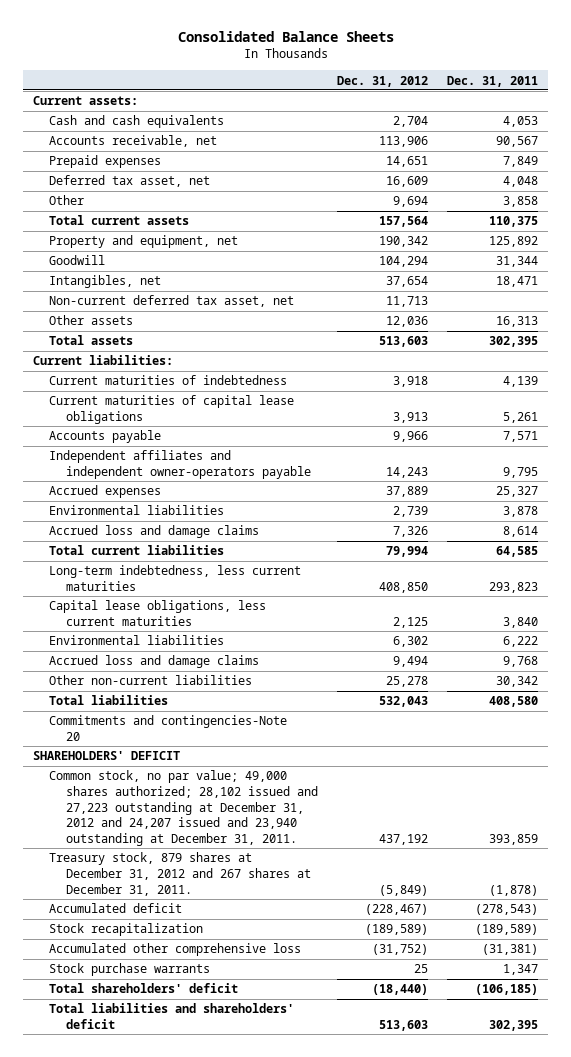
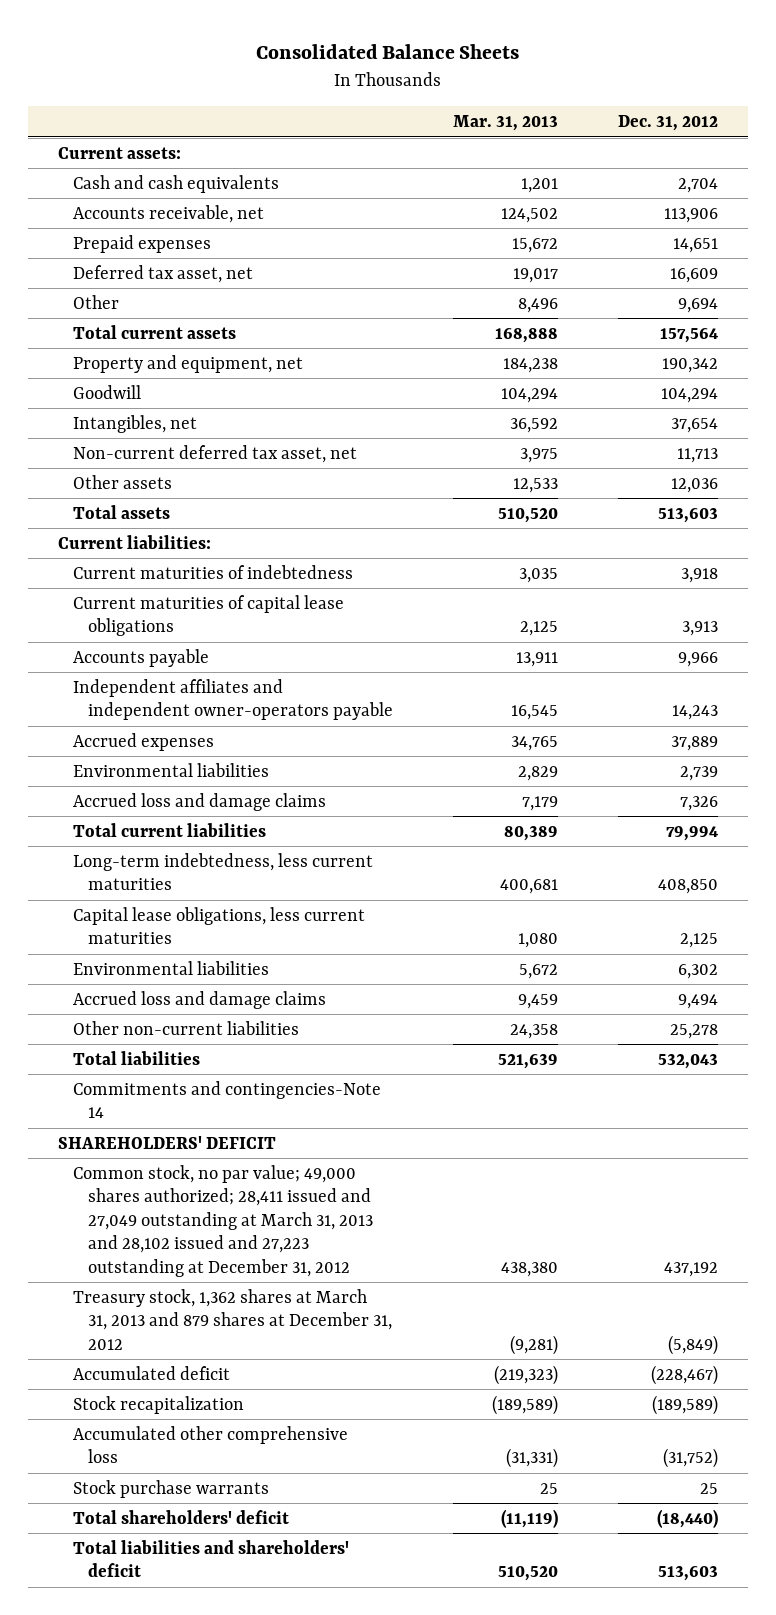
[447,75,539,87] Dec. 31, 2011 -> none
none -> [452,115,558,132] Mar. 31, 2013
[49,715,288,741] Commitments and contingencies-Note 20 -> [72,1080,381,1119] Commitments and contingencies-Note 14
[49,770,318,846] Common stock, no par value; 49,000 shares authorized; 28,102 issued and 27,223 outstanding at December 31, 2012 and 24,207 issued and 23,940 outstanding at December 31, 2011. -> [72,1164,373,1277] Common stock, no par value; 49,000 shares authorized; 28,411 issued and 27,049 outstanding at March 31, 2013 and 28,102 issued and 27,223 outstanding at December 31, 2012
[49,852,311,896] Treasury stock, 879 shares at December 31, 2012 and 267 shares at December 31, 2011. -> [72,1288,392,1350] Treasury stock, 1,362 shares at March 31, 2013 and 879 shares at December 31, 2012

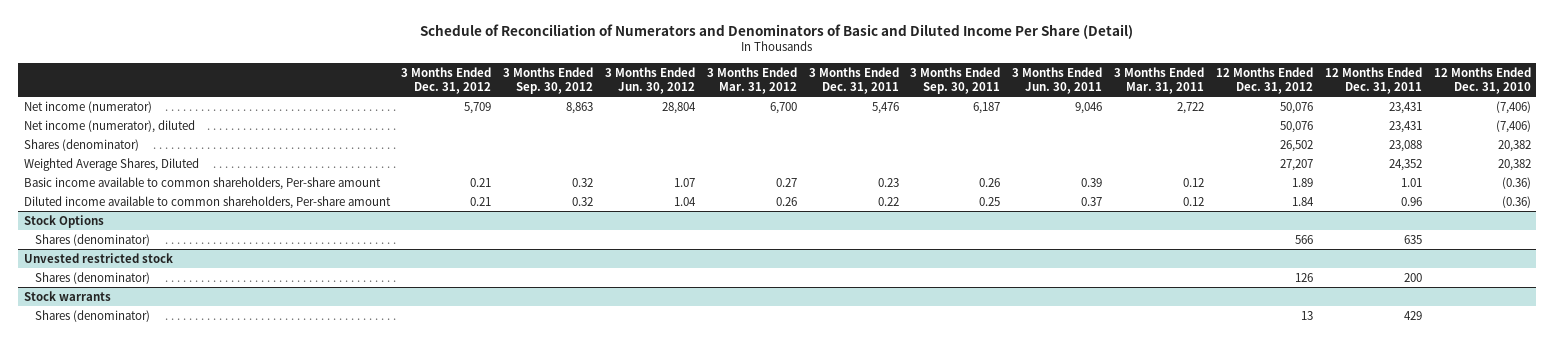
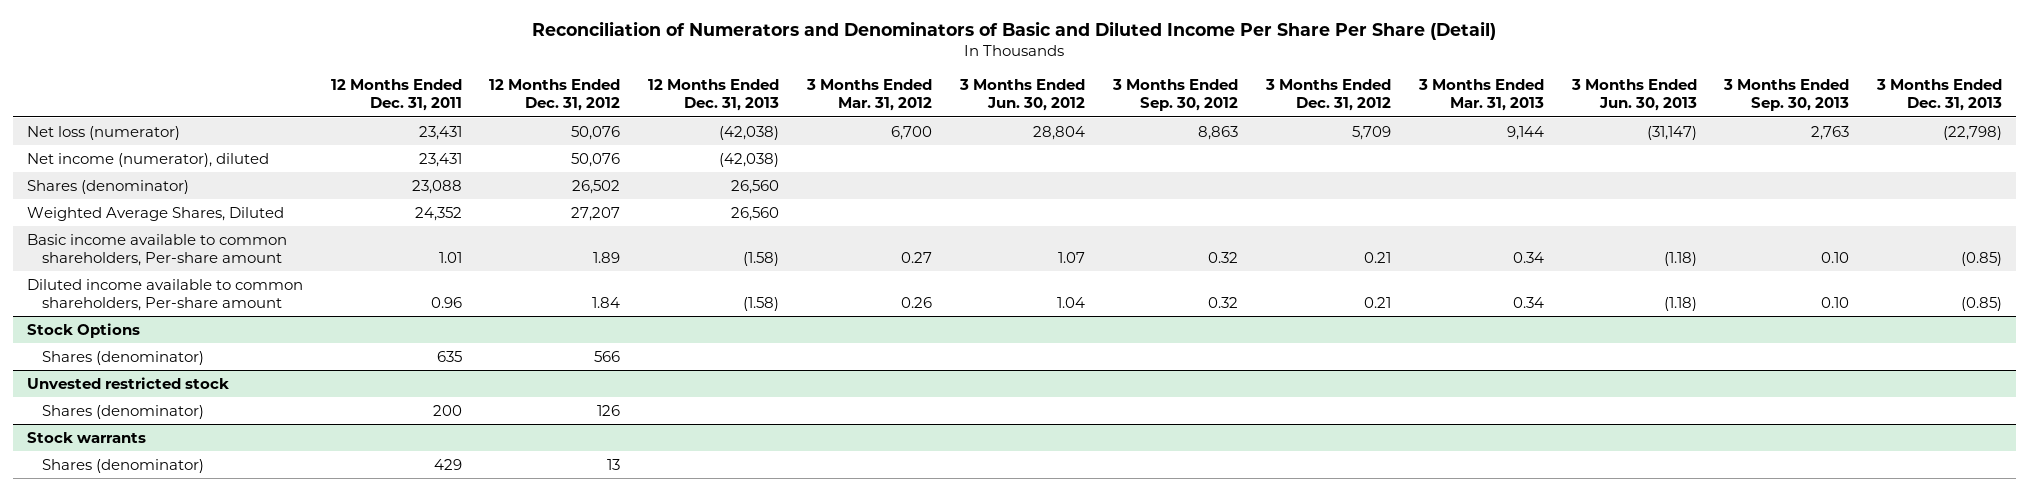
[420,23,1134,39] Schedule of Reconciliation of Numerators and Denominators of Basic and Diluted Income Per Share (Detail) -> [532,20,1497,40] Reconciliation of Numerators and Denominators of Basic and Diluted Income Per Share Per Share (Detail)
[808,66,899,95] 3 Months Ended Dec. 31, 2011 -> none
[910,66,1001,95] 3 Months Ended Sep. 30, 2011 -> none
[1012,66,1103,95] 3 Months Ended Jun. 30, 2011 -> none
[1114,66,1205,95] 3 Months Ended Mar. 31, 2011 -> none
[1433,66,1531,95] 12 Months Ended Dec. 31, 2010 -> none
none -> [648,79,780,112] 12 Months Ended Dec. 31, 2013
none -> [1417,79,1544,112] 3 Months Ended Mar. 31, 2013
none -> [1570,79,1697,112] 3 Months Ended Jun. 30, 2013
none -> [1723,79,1850,112] 3 Months Ended Sep. 30, 2013
none -> [1876,79,2003,112] 3 Months Ended Dec. 31, 2013
[23,100,152,113] Net income (numerator) -> [26,125,180,140] Net loss (numerator)

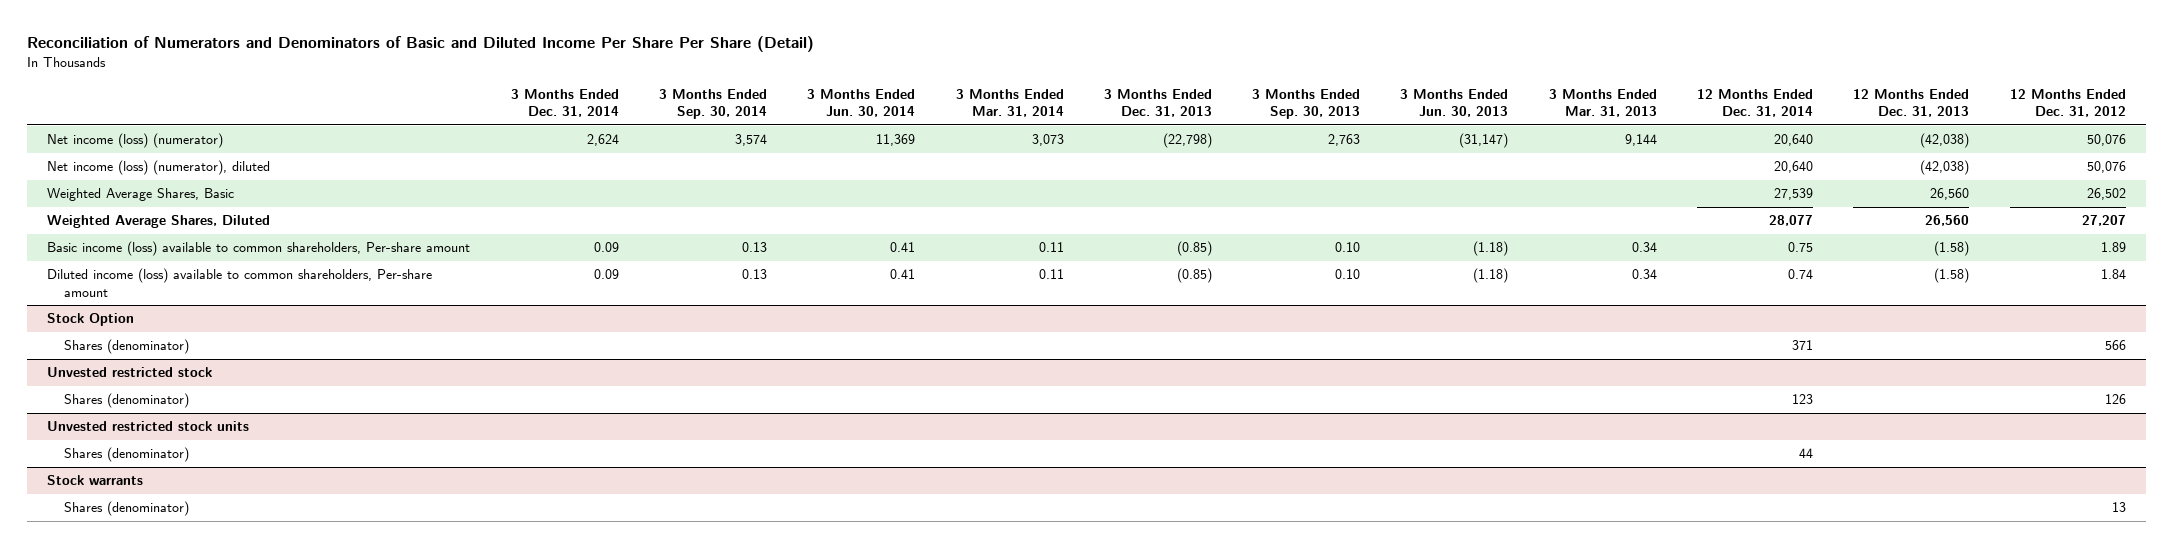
[330,79,462,112] 12 Months Ended Dec. 31, 2011 -> none
[806,79,933,112] 3 Months Ended Mar. 31, 2012 -> none
[959,79,1086,112] 3 Months Ended Jun. 30, 2012 -> none
[1111,79,1238,112] 3 Months Ended Sep. 30, 2012 -> none
[1264,79,1391,112] 3 Months Ended Dec. 31, 2012 -> none
none -> [510,88,619,118] 3 Months Ended Dec. 31, 2014
none -> [658,88,767,120] 3 Months Ended Sep. 30, 2014
none -> [807,88,916,118] 3 Months Ended Jun. 30, 2014
none -> [955,88,1064,118] 3 Months Ended Mar. 31, 2014
none -> [1697,88,1814,118] 12 Months Ended Dec. 31, 2014
[26,125,180,140] Net loss (numerator) -> [47,133,224,149] Net income (loss) (numerator)
[26,152,269,167] Net income (numerator), diluted -> [47,160,271,176] Net income (loss) (numerator), diluted
[26,179,189,194] Shares (denominator) -> [47,188,235,202] Weighted Average Shares, Basic
[26,233,287,266] Basic income available to common shareholders, Per-share amount -> [47,241,471,257] Basic income (loss) available to common shareholders, Per-share amount
[26,278,303,311] Diluted income available to common shareholders, Per-share amount -> [47,268,433,297] Diluted income (loss) available to common shareholders, Per-share amount
[26,322,140,338] Stock Options -> [47,313,135,327] Stock Option
none -> [47,421,250,432] Unvested restricted stock units
none -> [64,447,190,463] Shares (denominator)

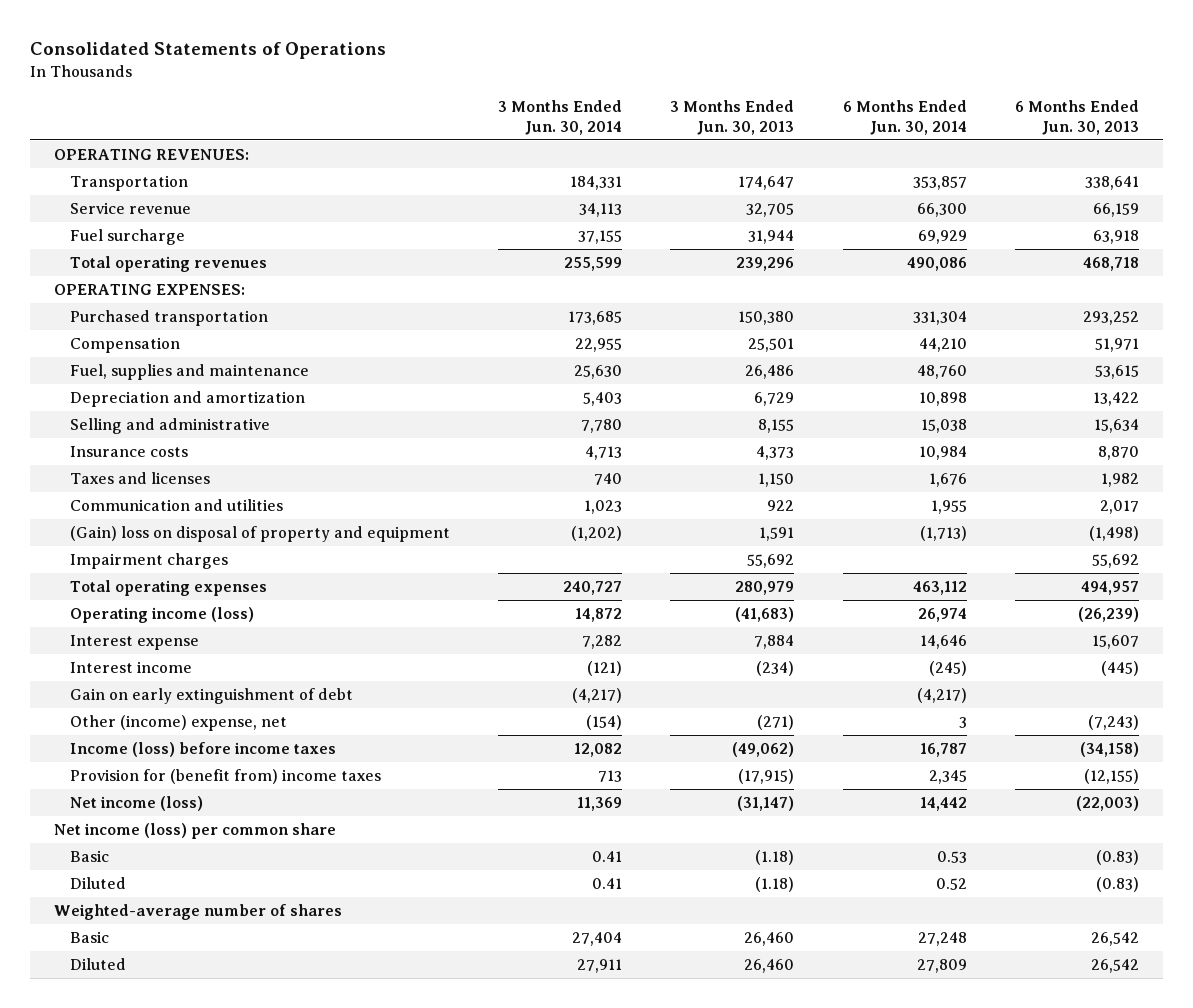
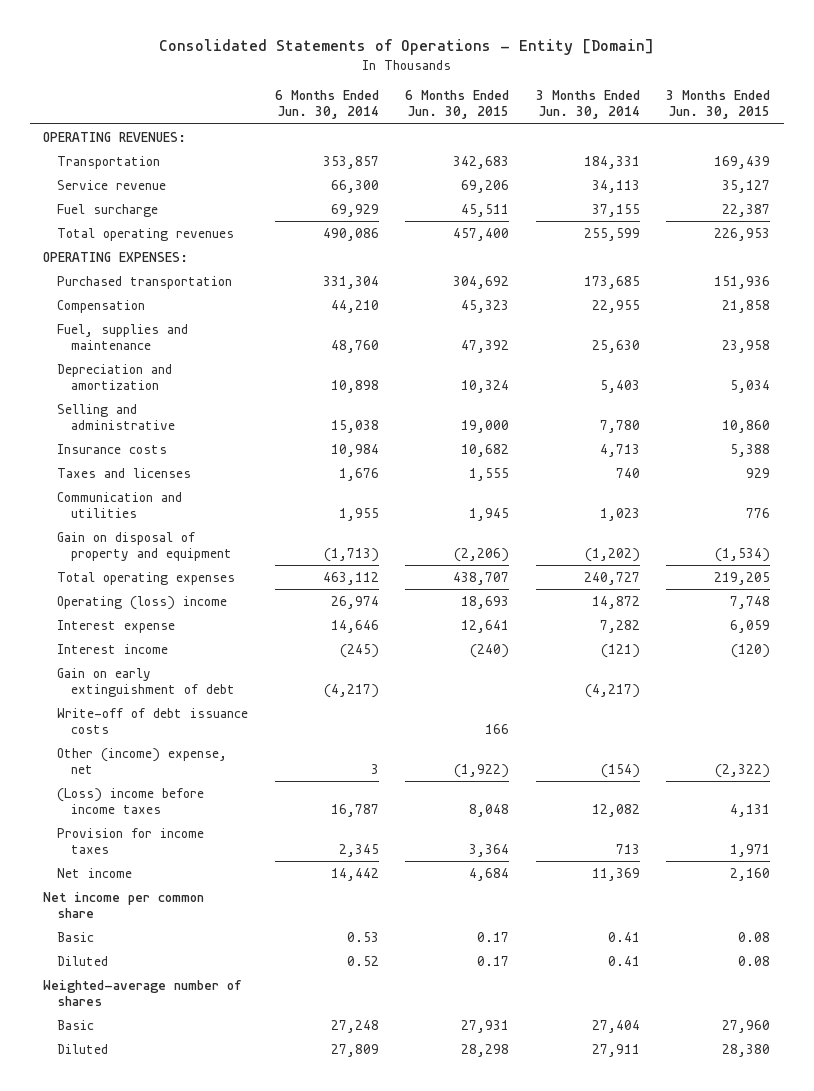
[29,42,386,60] Consolidated Statements of Operations -> [158,39,654,56] Consolidated Statements of Operations - Entity [Domain]
[670,99,795,135] 3 Months Ended Jun. 30, 2013 -> none
[1015,99,1140,135] 6 Months Ended Jun. 30, 2013 -> none
none -> [405,89,510,120] 6 Months Ended Jun. 30, 2015
none -> [666,89,771,120] 3 Months Ended Jun. 30, 2015
[69,552,228,569] Impairment charges -> none
[69,525,450,542] (Gain) loss on disposal of property and equipment -> [56,531,232,562] Gain on disposal of property and equipment
[69,606,254,623] Operating income (loss) -> [56,595,227,610] Operating (loss) income
none -> [56,707,248,735] Write-off of debt issuance costs
[69,741,336,757] Income (loss) before income taxes -> [56,787,204,815] (Loss) income before income taxes
[69,768,381,784] Provision for (benefit from) income taxes -> [56,827,204,855] Provision for income taxes
[69,795,203,811] Net income (loss) -> [56,867,132,878] Net income
[54,822,337,839] Net income (loss) per common share -> [43,891,205,919] Net income per common share

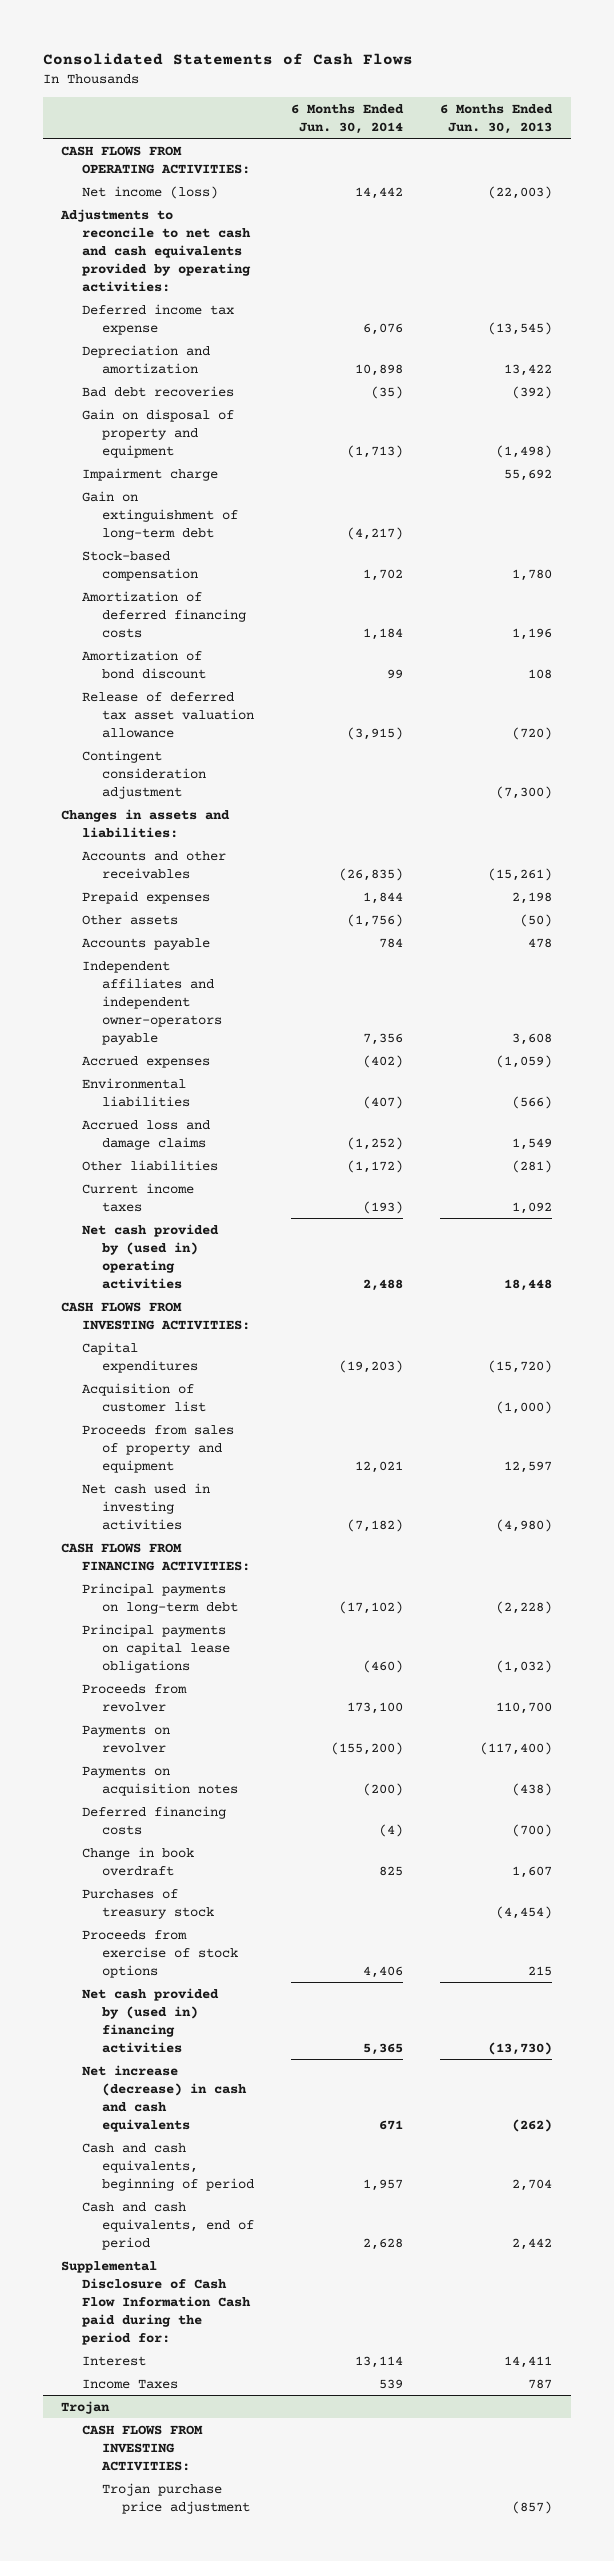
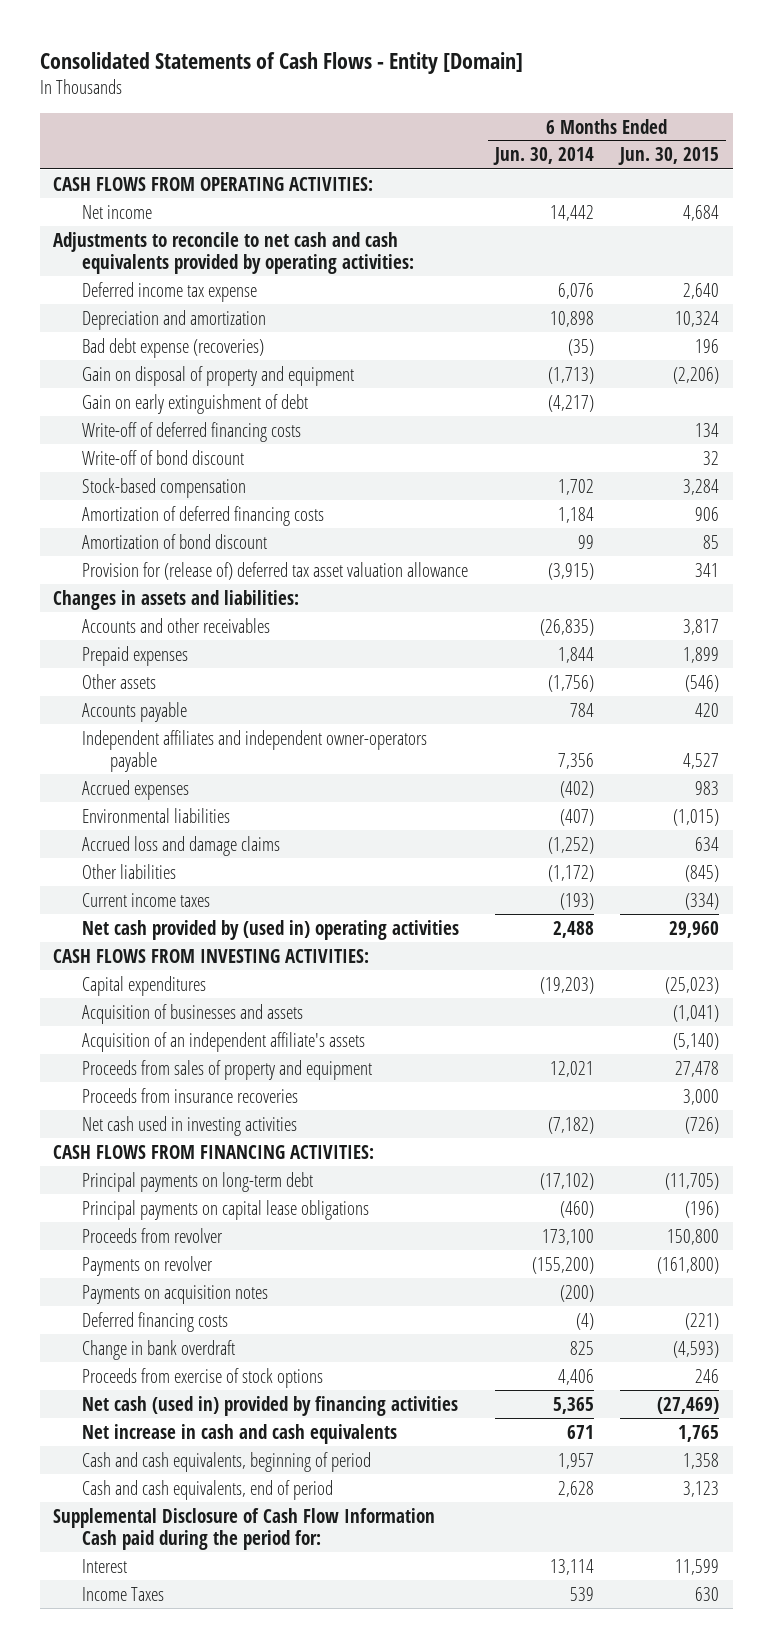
[42,53,413,66] Consolidated Statements of Cash Flows -> [39,52,523,75] Consolidated Statements of Cash Flows - Entity [Domain]
[440,103,554,134] 6 Months Ended Jun. 30, 2013 -> none
none -> [618,147,720,166] Jun. 30, 2015
[81,185,218,199] Net income (loss) -> [81,204,152,219] Net income
[81,385,234,397] Bad debt recoveries -> [81,337,264,358] Bad debt expense (recoveries)
[81,467,218,481] Impairment charge -> none
[81,490,239,540] Gain on extinguishment of long-term debt -> [81,393,308,414] Gain on early extinguishment of debt
none -> [81,421,301,442] Write-off of deferred financing costs
none -> [81,449,244,465] Write-off of bond discount
[81,749,207,799] Contingent consideration adjustment -> none
[81,691,255,738] Release of deferred tax asset valuation allowance -> [81,561,468,580] Provision for (release of) deferred tax asset valuation allowance
[81,1382,207,1412] Acquisition of customer list -> none
none -> [81,1003,303,1024] Acquisition of businesses and assets
none -> [81,1031,365,1052] Acquisition of an independent affiliate's assets
none -> [81,1087,298,1103] Proceeds from insurance recoveries
[81,1888,215,1919] Purchases of treasury stock -> none
[81,1846,194,1876] Change in book overdraft -> [81,1339,235,1360] Change in bank overdraft
[81,1987,219,2053] Net cash provided by (used in) financing activities -> [81,1395,458,1416] Net cash (used in) provided by financing activities
[81,2064,248,2132] Net increase (decrease) in cash and cash equivalents -> [81,1423,397,1444] Net increase in cash and cash equivalents
[61,2400,111,2414] Trojan -> none
[81,2424,203,2471] CASH FLOWS FROM INVESTING ACTIVITIES: -> none
[102,2482,251,2514] Trojan purchase price adjustment -> none

